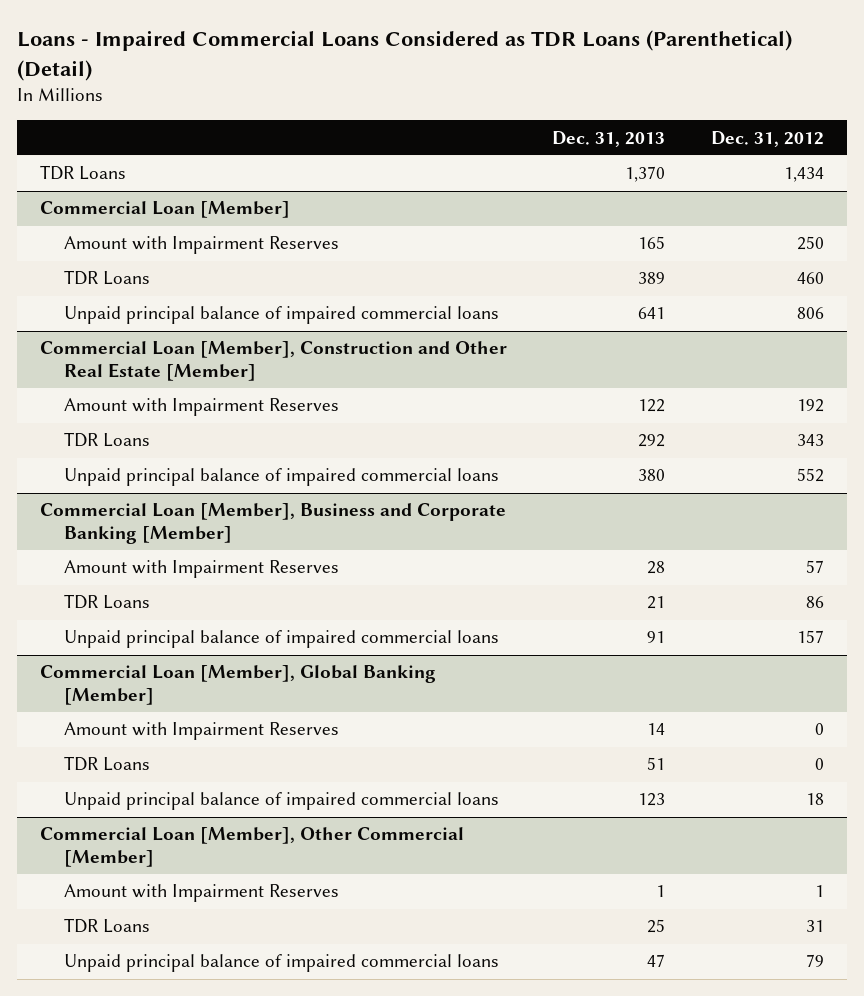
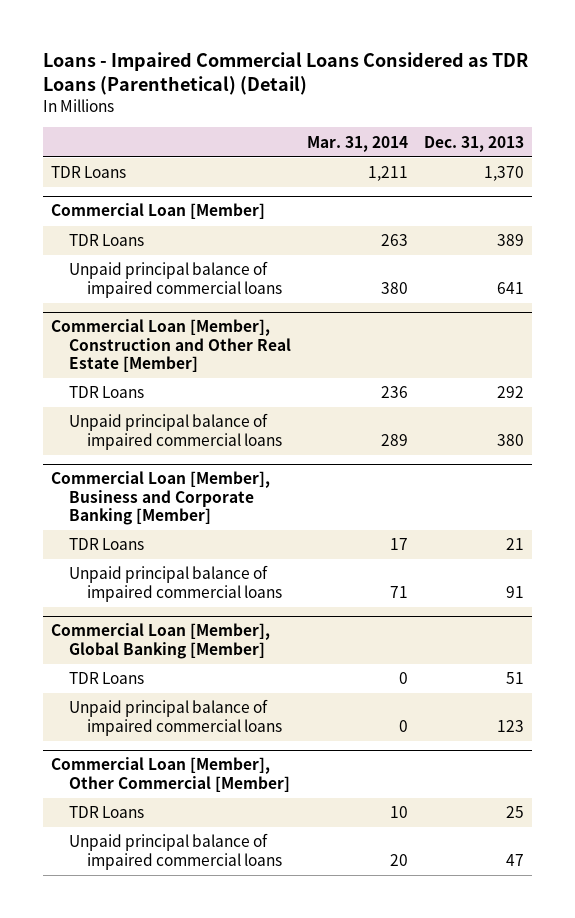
[711,130,825,147] Dec. 31, 2012 -> none
none -> [306,135,408,152] Mar. 31, 2014
[64,236,340,255] Amount with Impairment Reserves -> none
[64,398,340,417] Amount with Impairment Reserves -> none
[64,560,340,579] Amount with Impairment Reserves -> none
[64,722,340,741] Amount with Impairment Reserves -> none
[64,884,340,903] Amount with Impairment Reserves -> none

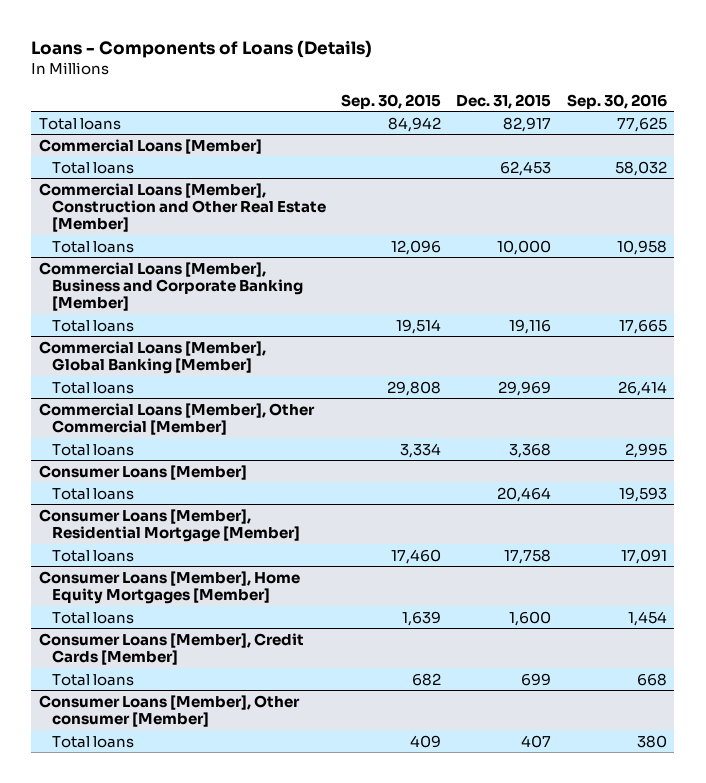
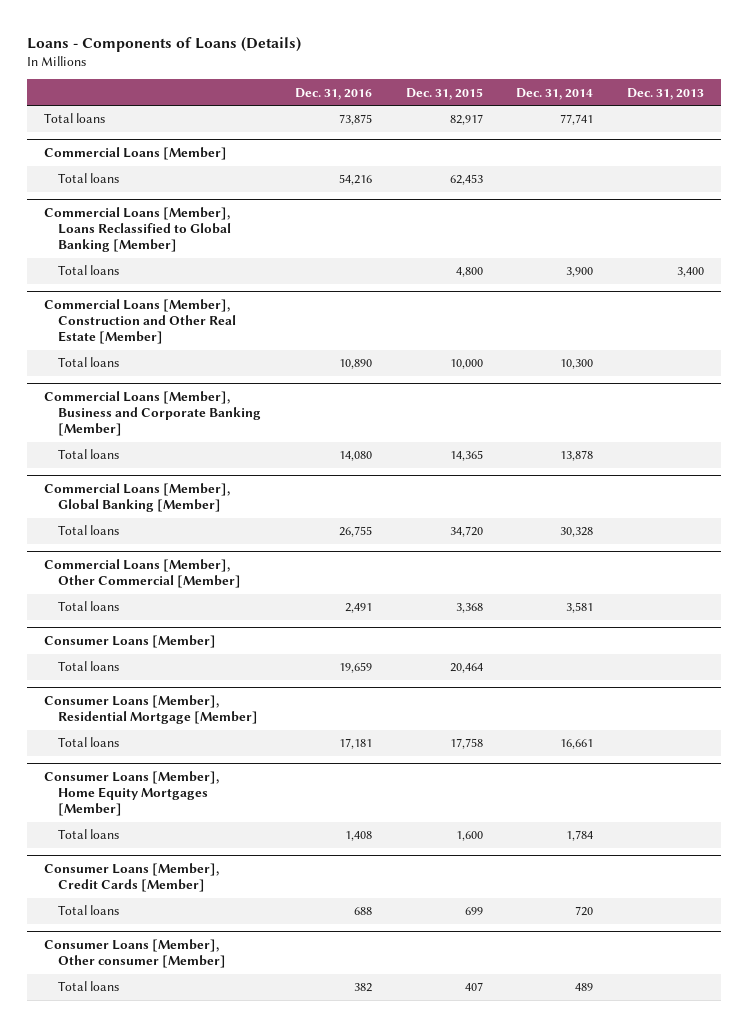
[340,93,441,109] Sep. 30, 2015 -> none
[566,93,667,109] Sep. 30, 2016 -> none
none -> [294,87,372,100] Dec. 31, 2016
none -> [516,87,594,100] Dec. 31, 2014
none -> [626,87,704,100] Dec. 31, 2013
none -> [43,207,232,253] Commercial Loans [Member], Loans Reclassified to Global Banking [Member]
none -> [58,265,120,276] Total loans
[509,318,552,334] 19,116 -> [449,450,483,462] 14,365
[498,380,552,396] 29,969 -> [449,526,483,538] 34,720

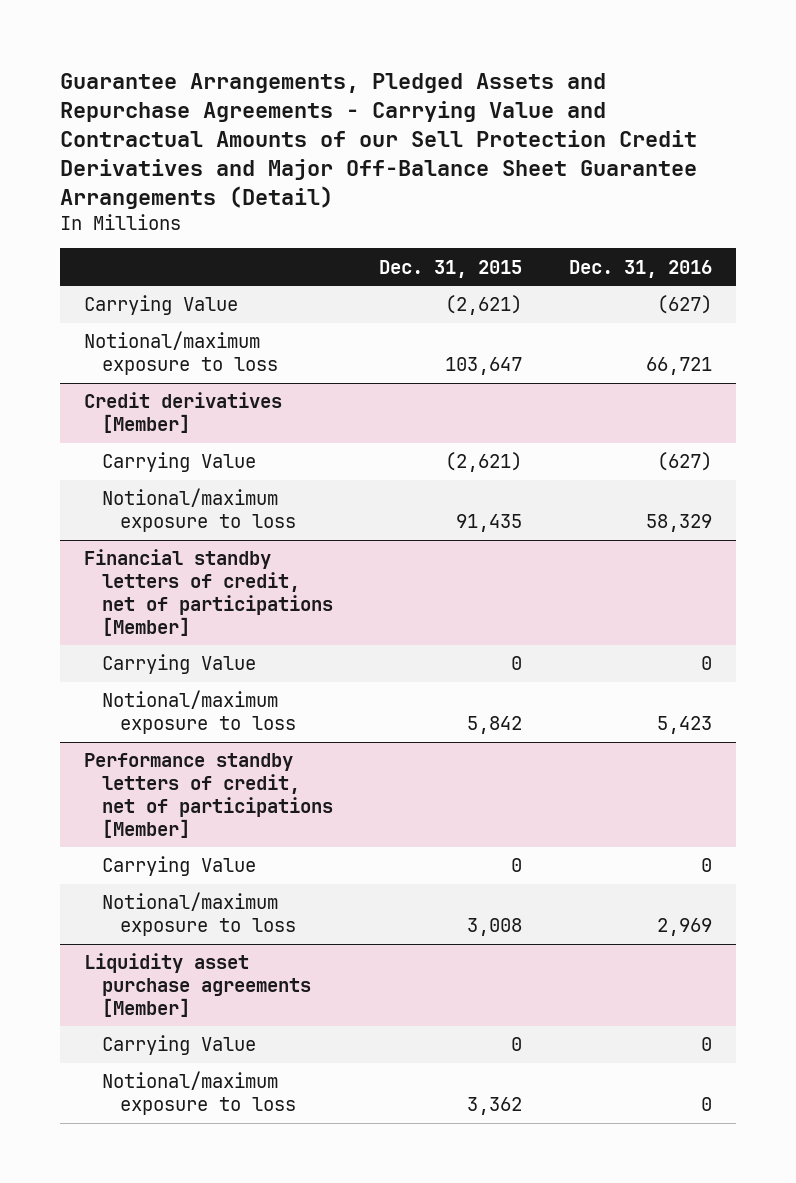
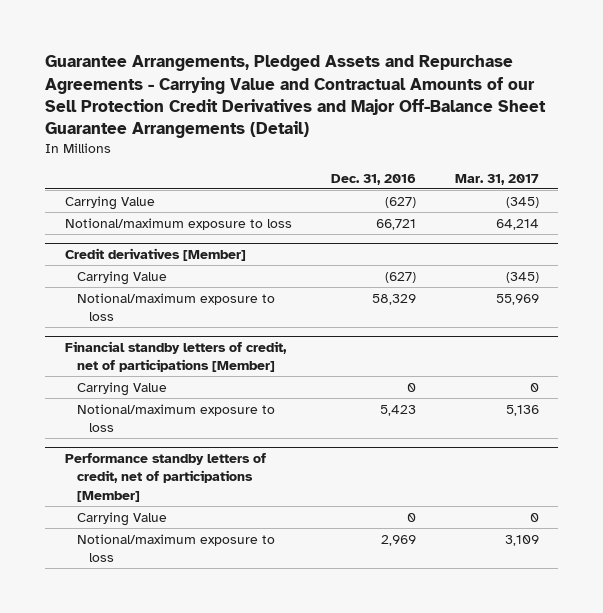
[379,259,523,278] Dec. 31, 2015 -> none
none -> [454,173,539,185] Mar. 31, 2017
[83,953,311,1017] Liquidity asset purchase agreements [Member] -> none
[101,1035,256,1056] Carrying Value -> none
[101,1071,296,1115] Notional/maximum exposure to loss -> none

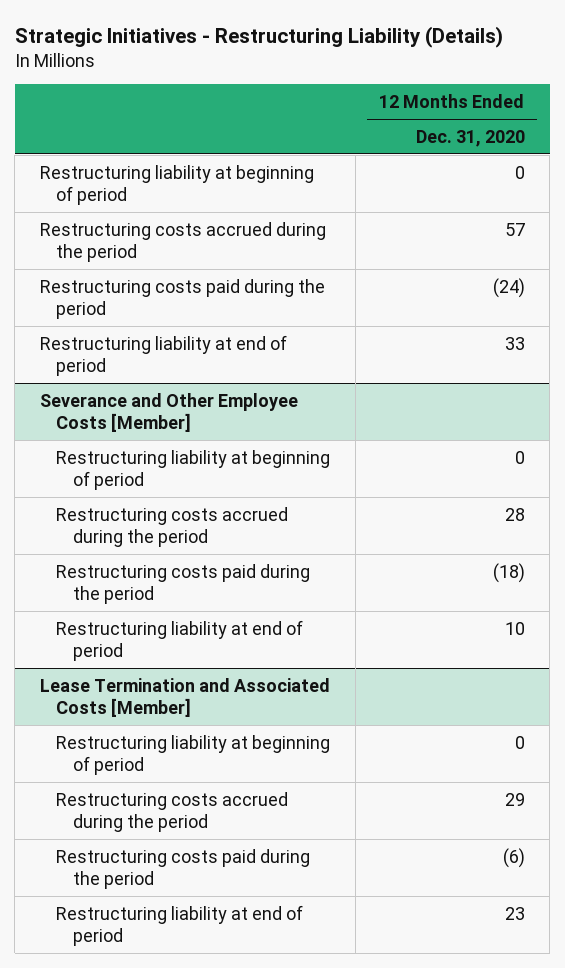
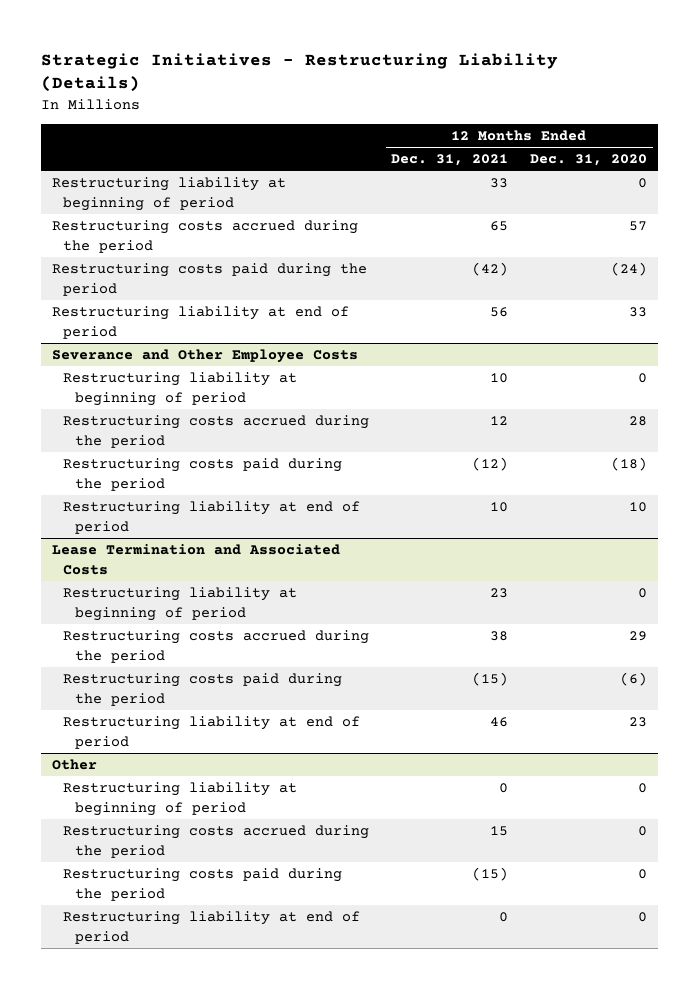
none -> [391,154,509,167] Dec. 31, 2021
[39,392,298,432] Severance and Other Employee Costs [Member] -> [51,349,358,364] Severance and Other Employee Costs
[39,677,330,717] Lease Termination and Associated Costs [Member] -> [51,544,340,575] Lease Termination and Associated Costs
none -> [51,759,97,771] Other
none -> [63,782,298,816] Restructuring liability at beginning of period
none -> [63,825,370,858] Restructuring costs accrued during the period
none -> [63,868,343,901] Restructuring costs paid during the period
none -> [63,911,361,944] Restructuring liability at end of period

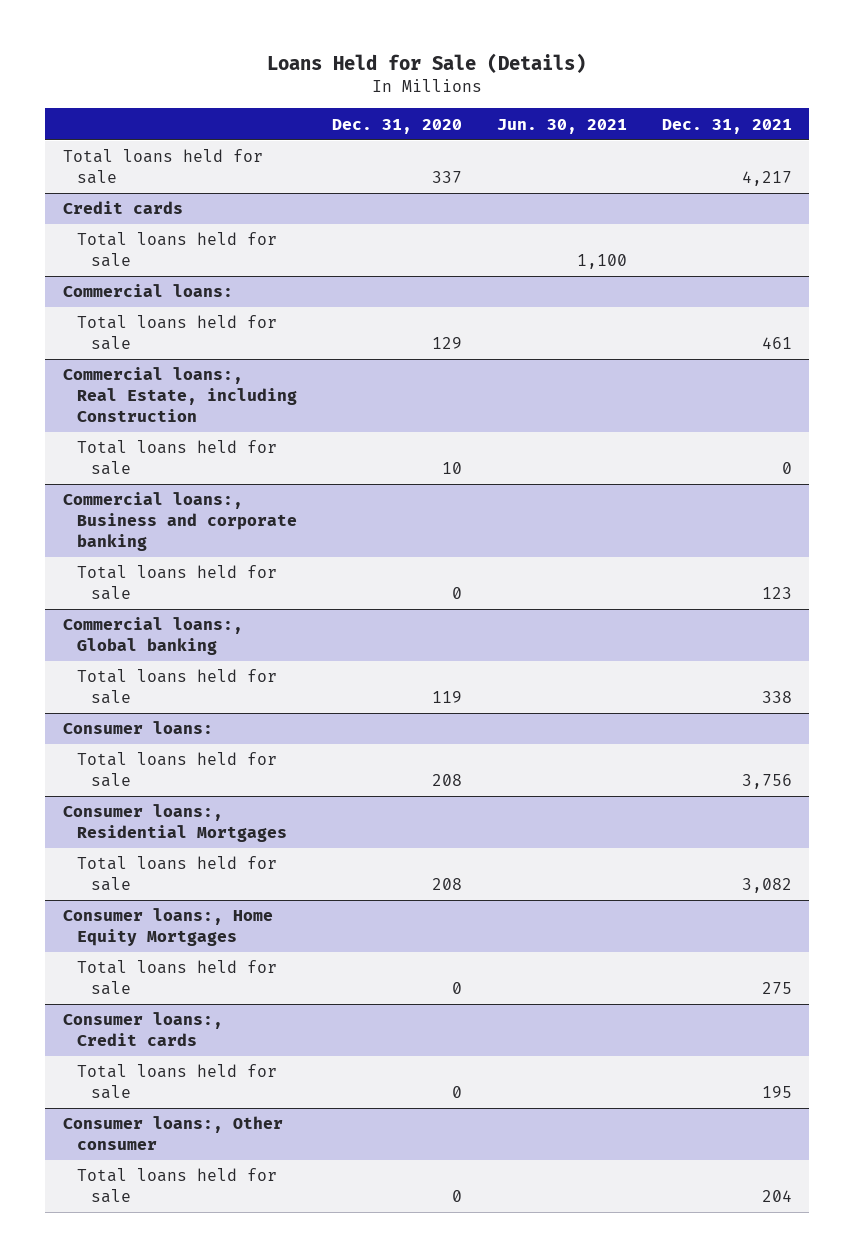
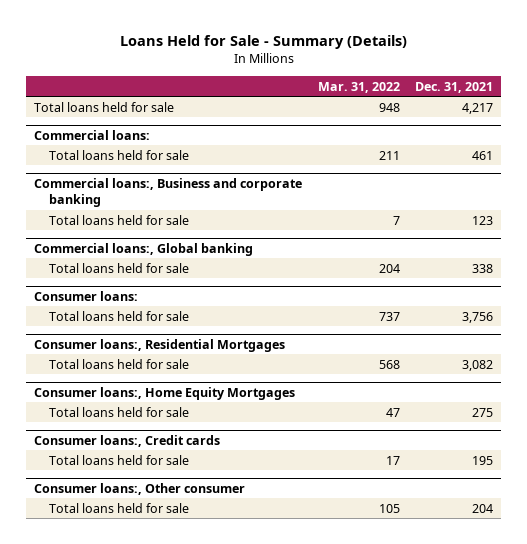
[267,53,587,74] Loans Held for Sale (Details) -> [119,34,407,49] Loans Held for Sale - Summary (Details)
[331,118,462,134] Dec. 31, 2020 -> none
[496,118,627,134] Jun. 30, 2021 -> none
none -> [317,81,400,93] Mar. 31, 2022
[62,201,183,215] Credit cards -> none
[76,232,277,268] Total loans held for sale -> none
[62,367,297,423] Commercial loans:, Real Estate, including Construction -> none
[76,440,277,476] Total loans held for sale -> none

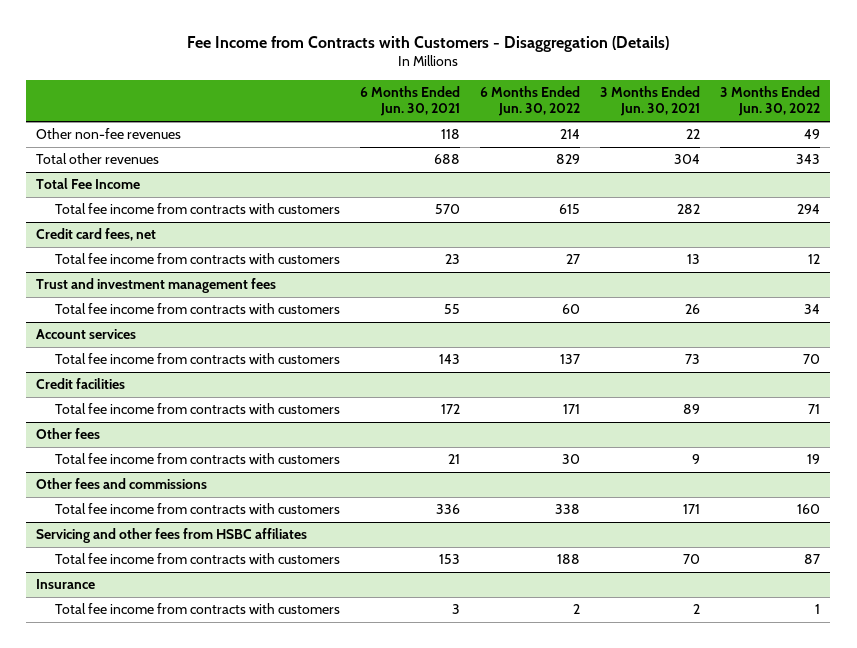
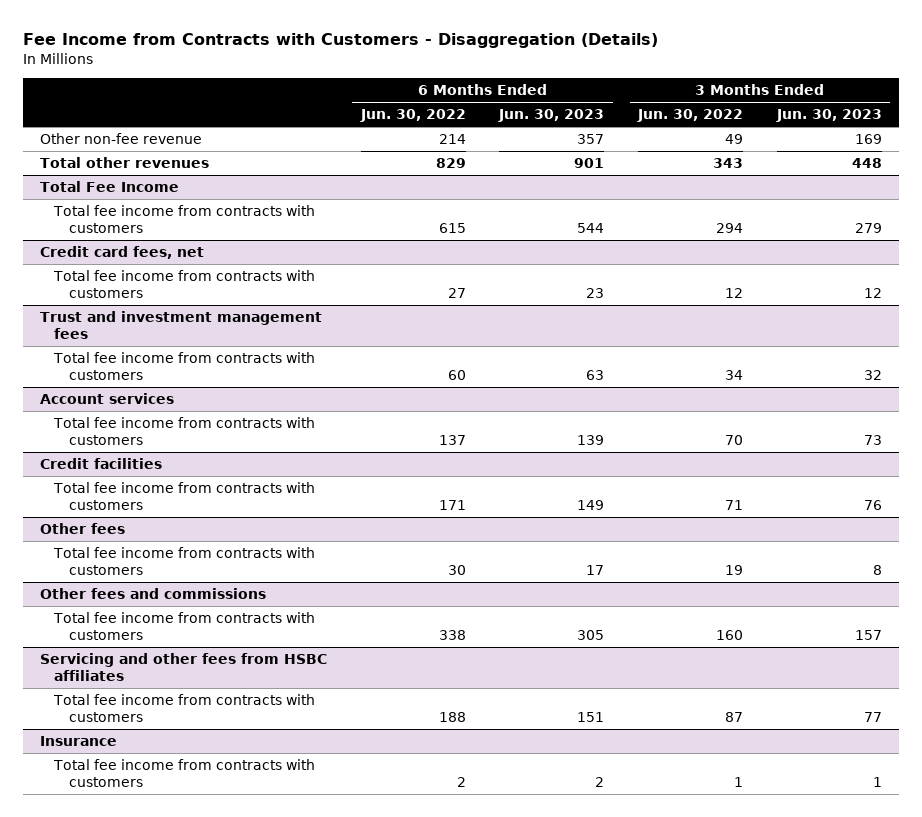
[359,86,460,117] 6 Months Ended Jun. 30, 2021 -> none
[600,86,701,117] 3 Months Ended Jun. 30, 2021 -> none
none -> [498,109,605,123] Jun. 30, 2023
none -> [775,109,882,123] Jun. 30, 2023
[36,128,182,140] Other non-fee revenues -> [40,133,203,145] Other non-fee revenue

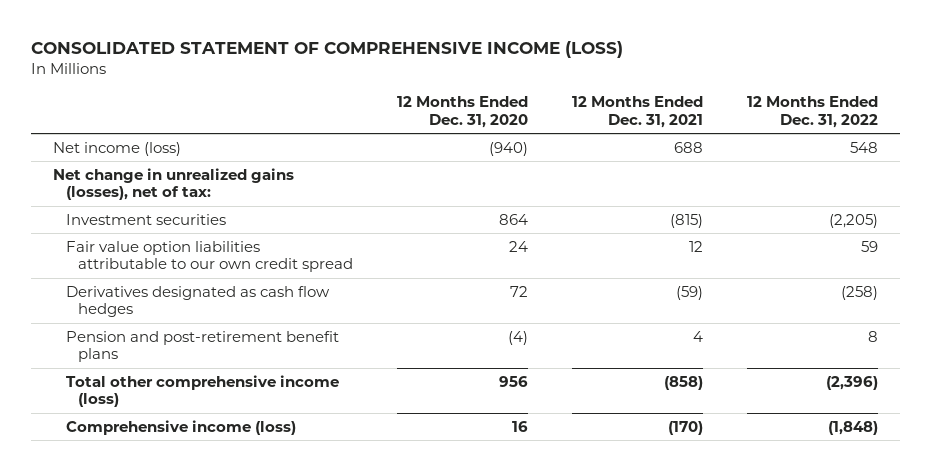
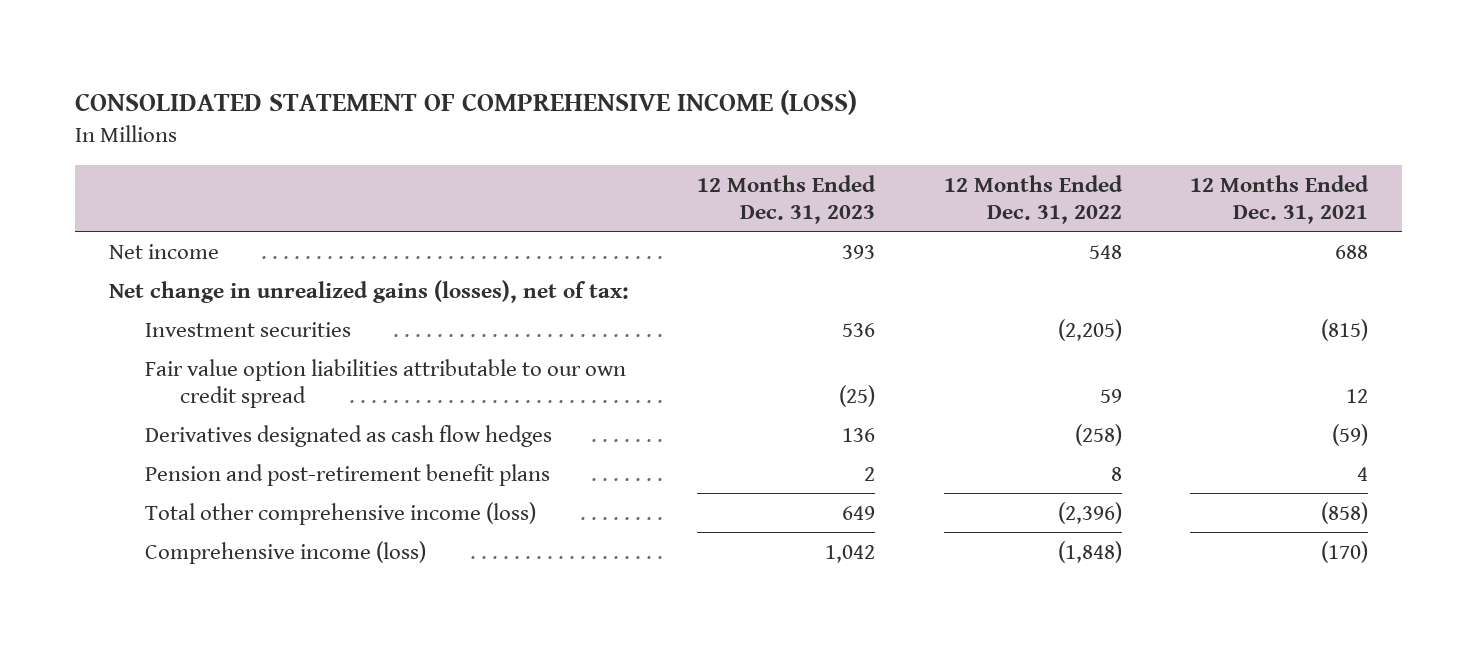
[397,96,529,129] 12 Months Ended Dec. 31, 2020 -> none
none -> [697,174,877,225] 12 Months Ended Dec. 31, 2023
[52,141,181,156] Net income (loss) -> [109,243,220,259] Net income

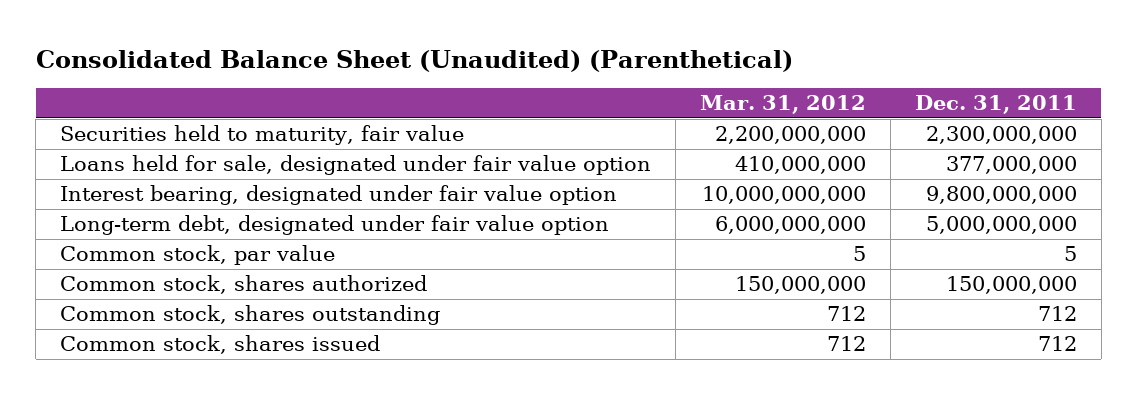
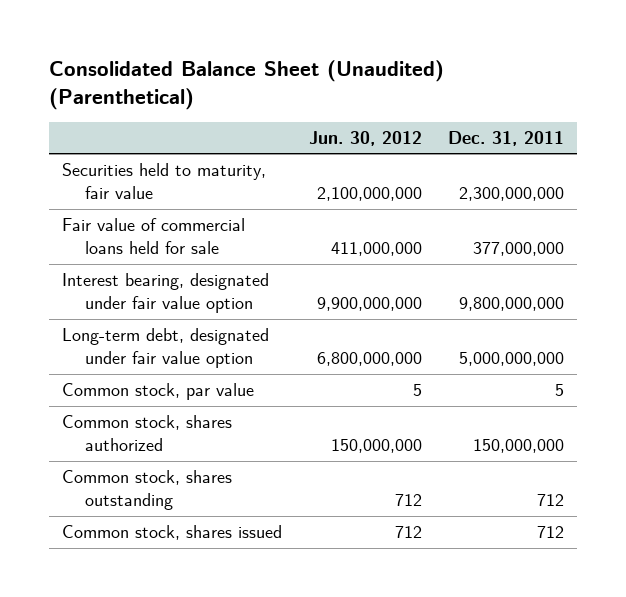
[700,95,867,115] Mar. 31, 2012 -> none
none -> [308,130,422,146] Jun. 30, 2012
[60,155,652,176] Loans held for sale, designated under fair value option -> [62,218,246,255] Fair value of commercial loans held for sale

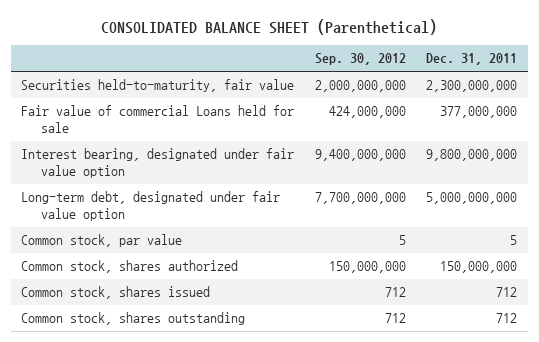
[48,60,444,110] Consolidated Balance Sheet (Unaudited) (Parenthetical) -> [101,18,438,35] CONSOLIDATED BALANCE SHEET (Parenthetical)
[308,130,422,146] Jun. 30, 2012 -> none
none -> [314,53,406,66] Sep. 30, 2012
[62,163,267,200] Securities held to maturity, fair value -> [21,79,295,93] Securities held-to-maturity, fair value
[62,218,246,255] Fair value of commercial loans held for sale -> [21,105,295,134] Fair value of commercial Loans held for sale
[62,470,233,511] Common stock, shares outstanding -> [21,312,246,326] Common stock, shares outstanding

